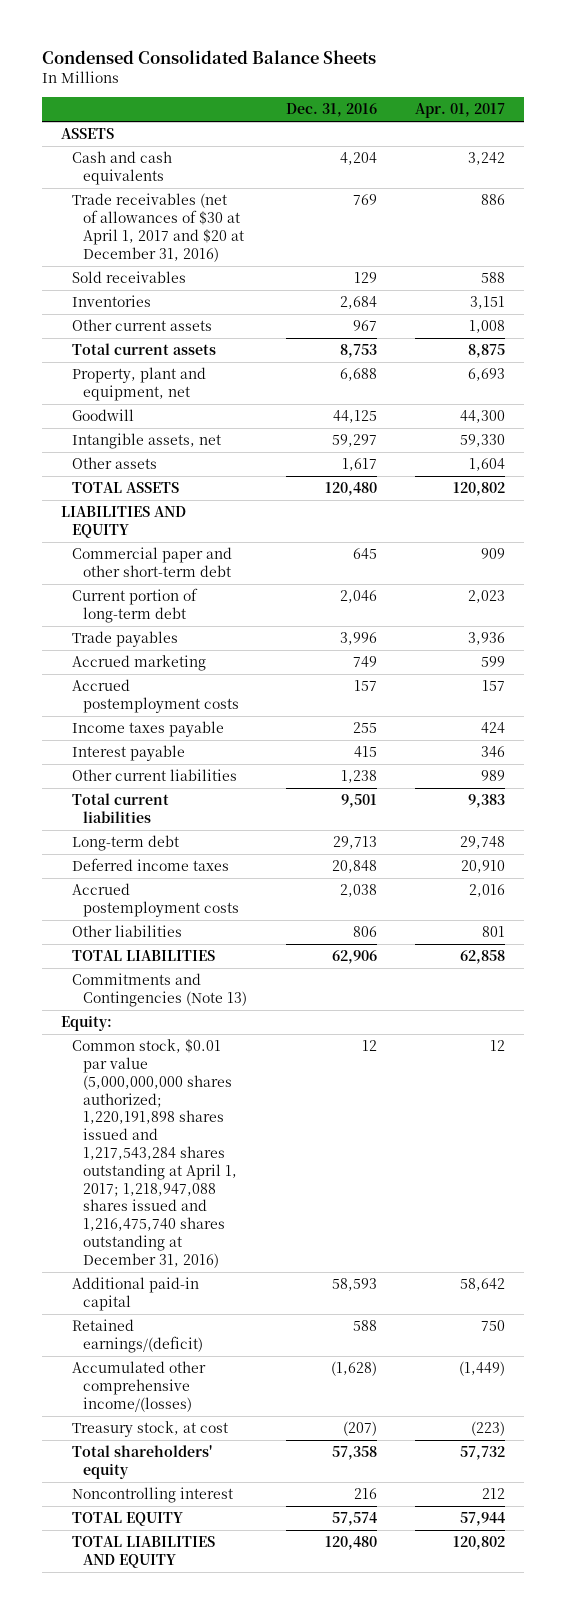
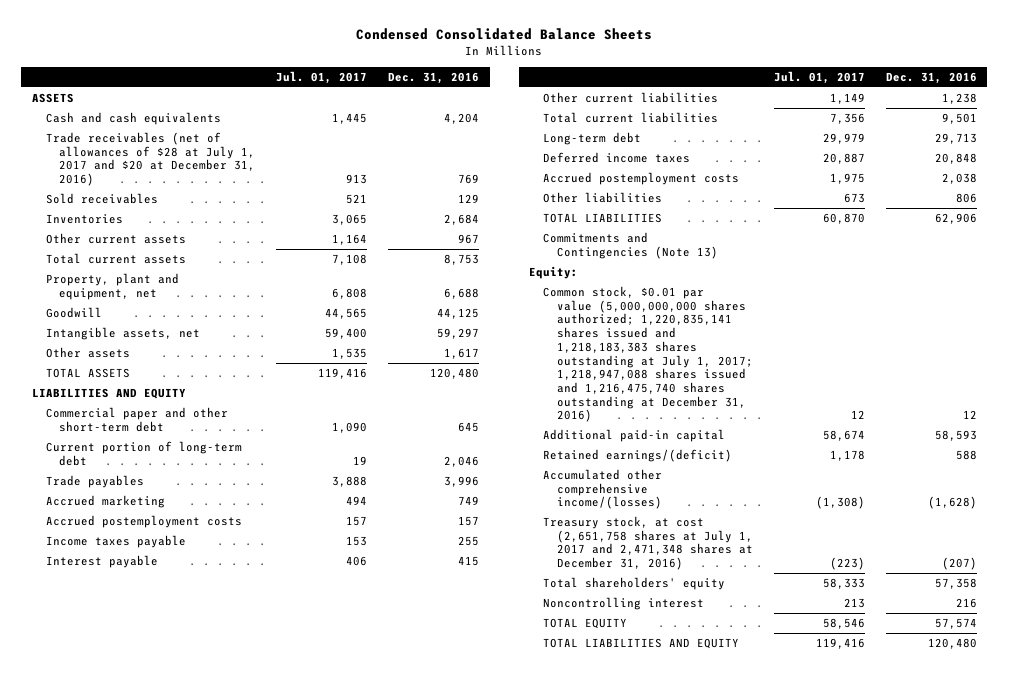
[415,103,506,119] Apr. 01, 2017 -> none
none -> [276,70,368,84] Jul. 01, 2017
[72,193,244,262] Trade receivables (net of allowances of $30 at April 1, 2017 and $20 at December 31, 2016) -> [45,132,256,187] Trade receivables (net of allowances of $28 at July 1, 2017 and $20 at December 31, 2016)
[72,1039,237,1268] Common stock, $0.01 par value (5,000,000,000 shares authorized; 1,220,191,898 shares issued and 1,217,543,284 shares outstanding at April 1, 2017; 1,218,947,088 shares issued and 1,216,475,740 shares outstanding at December 31, 2016) -> [542,286,753,423] Common stock, $0.01 par value (5,000,000,000 shares authorized; 1,220,835,141 shares issued and 1,218,183,383 shares outstanding at July 1, 2017; 1,218,947,088 shares issued and 1,216,475,740 shares outstanding at December 31, 2016)
[72,1421,229,1438] Treasury stock, at cost -> [542,516,753,571] Treasury stock, at cost (2,651,758 shares at July 1, 2017 and 2,471,348 shares at December 31, 2016)

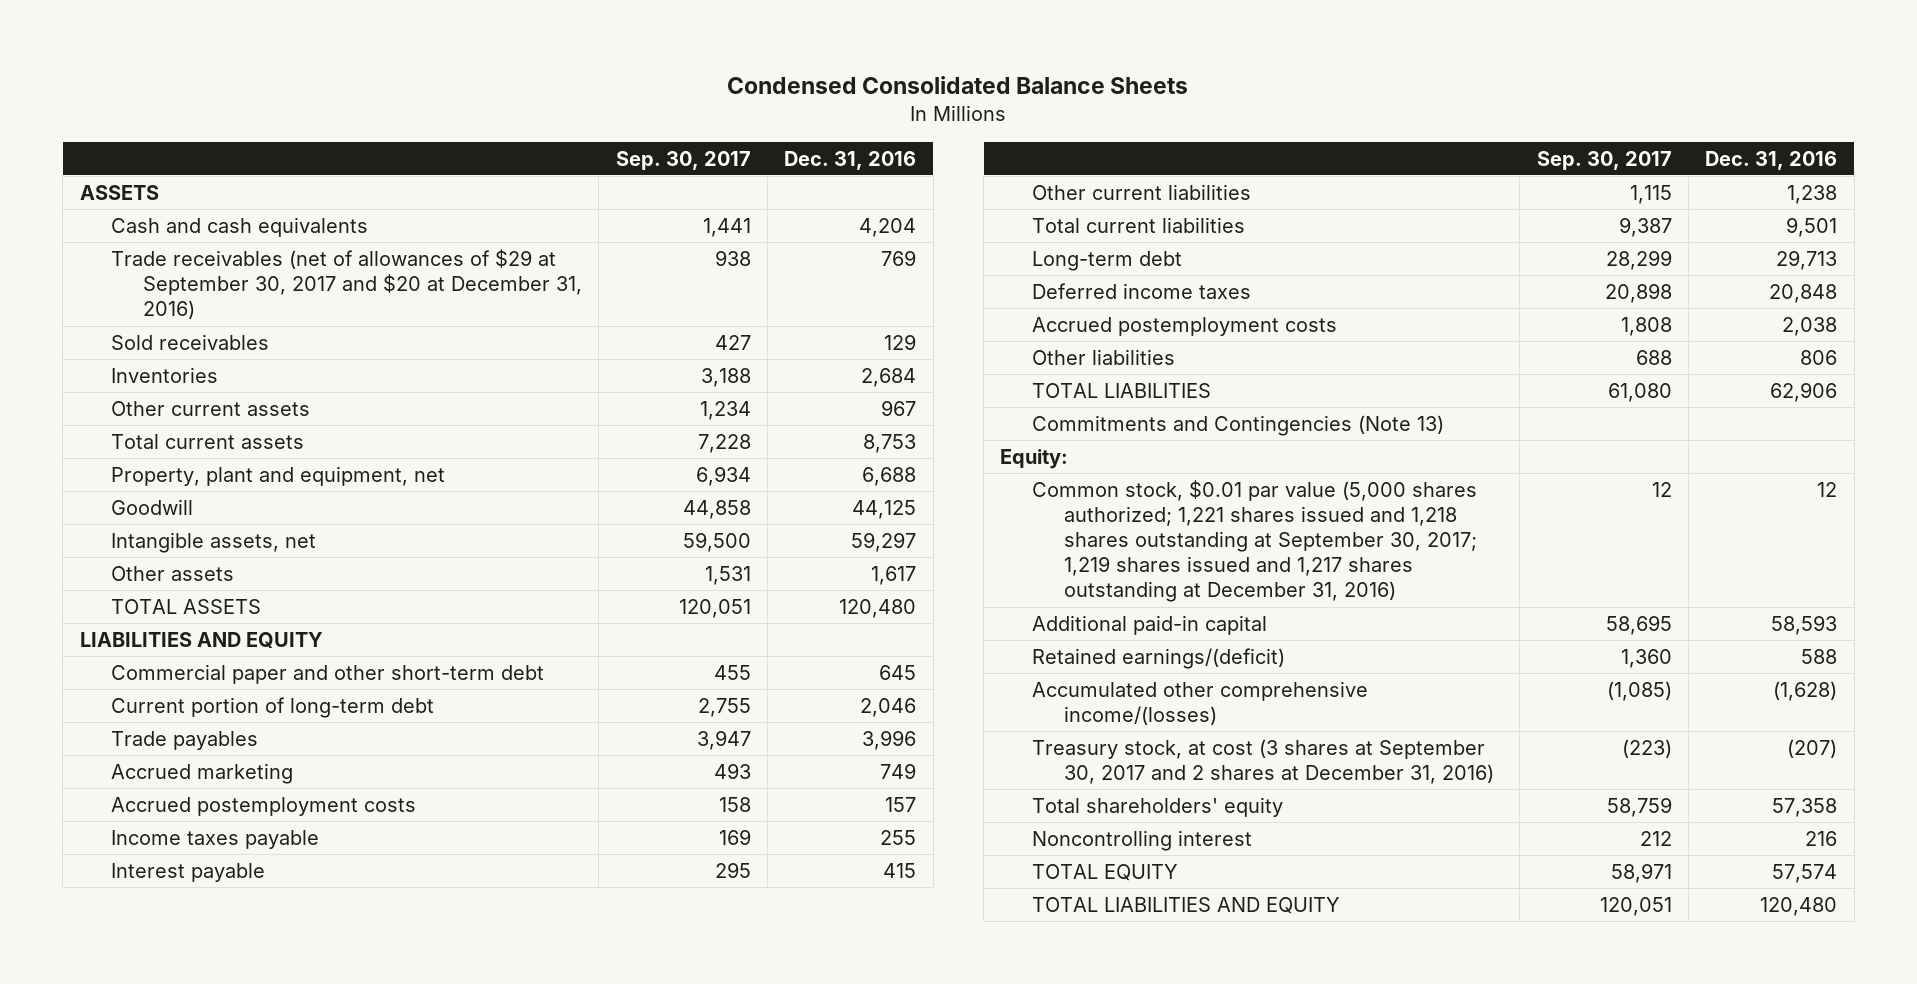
[276,70,368,84] Jul. 01, 2017 -> none
none -> [615,150,751,170] Sep. 30, 2017
[45,132,256,187] Trade receivables (net of allowances of $28 at July 1, 2017 and $20 at December 31, 2016) -> [111,249,583,320] Trade receivables (net of allowances of $29 at September 30, 2017 and $20 at December 31, 2016)
[542,286,753,423] Common stock, $0.01 par value (5,000,000,000 shares authorized; 1,220,835,141 shares issued and 1,218,183,383 shares outstanding at July 1, 2017; 1,218,947,088 shares issued and 1,216,475,740 shares outstanding at December 31, 2016) -> [1032,480,1478,603] Common stock, $0.01 par value (5,000 shares authorized; 1,221 shares issued and 1,218 shares outstanding at September 30, 2017; 1,219 shares issued and 1,217 shares outstanding at December 31, 2016)
[542,516,753,571] Treasury stock, at cost (2,651,758 shares at July 1, 2017 and 2,471,348 shares at December 31, 2016) -> [1032,739,1494,785] Treasury stock, at cost (3 shares at September 30, 2017 and 2 shares at December 31, 2016)

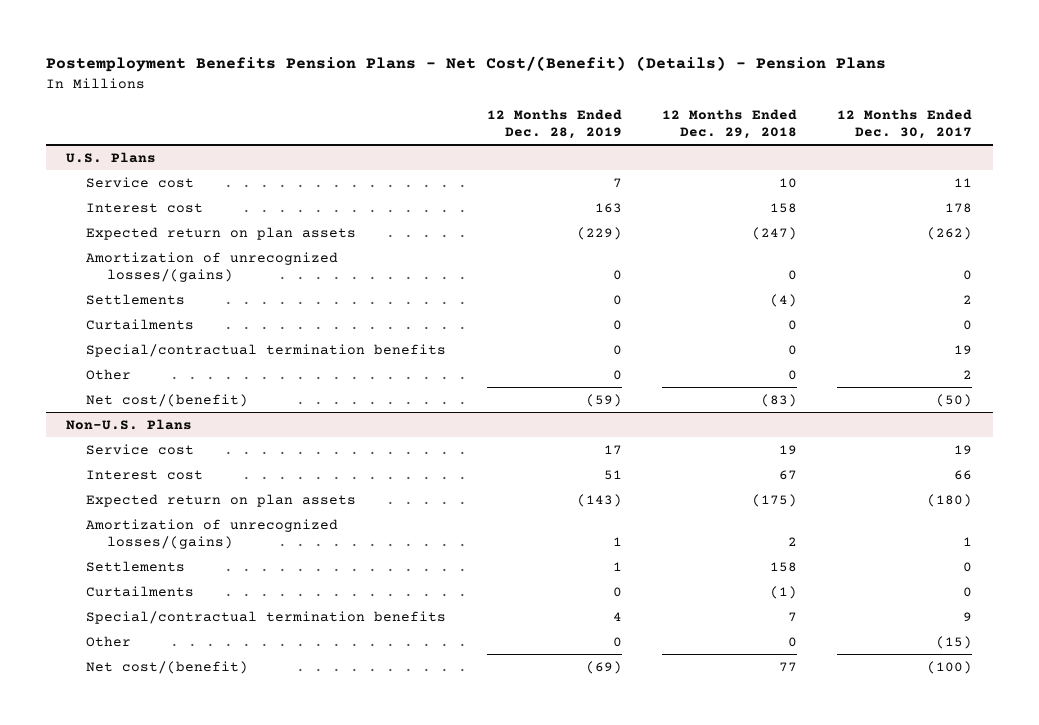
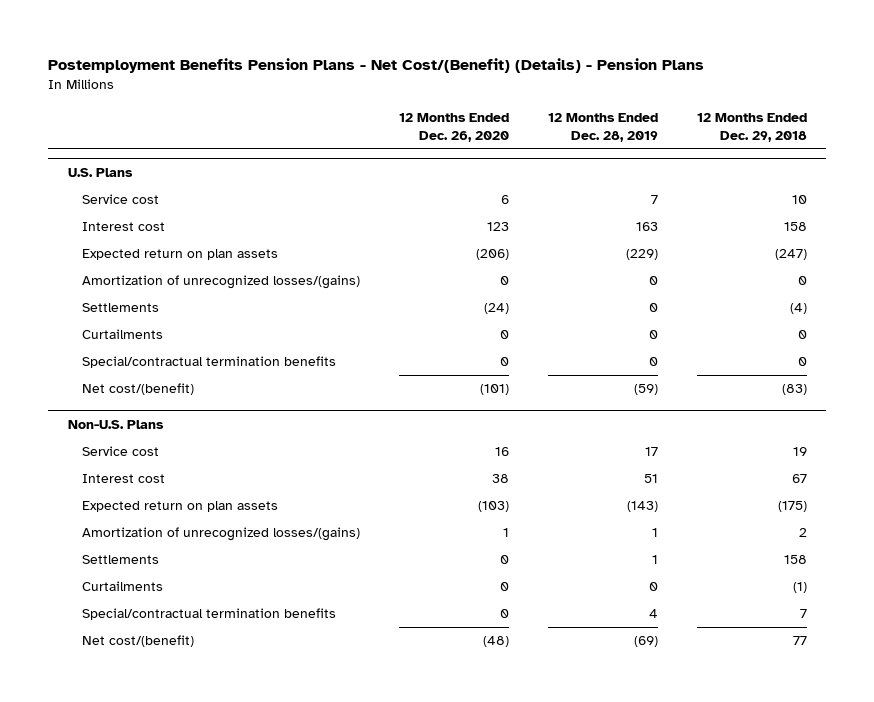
[837,108,973,139] 12 Months Ended Dec. 30, 2017 -> none
none -> [398,112,509,142] 12 Months Ended Dec. 26, 2020
[86,368,132,380] Other -> none
[86,635,132,647] Other -> none

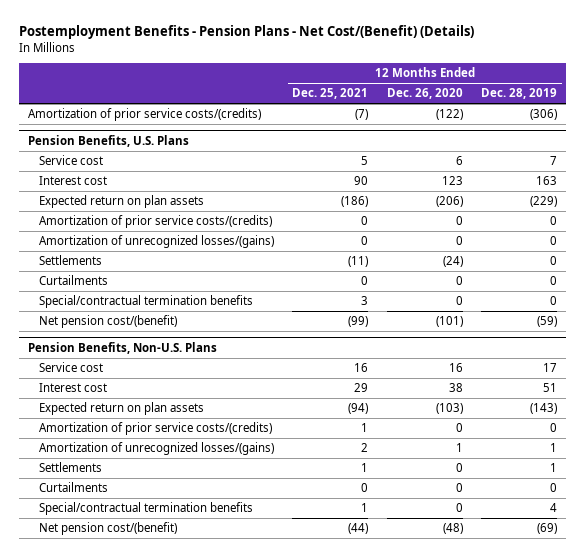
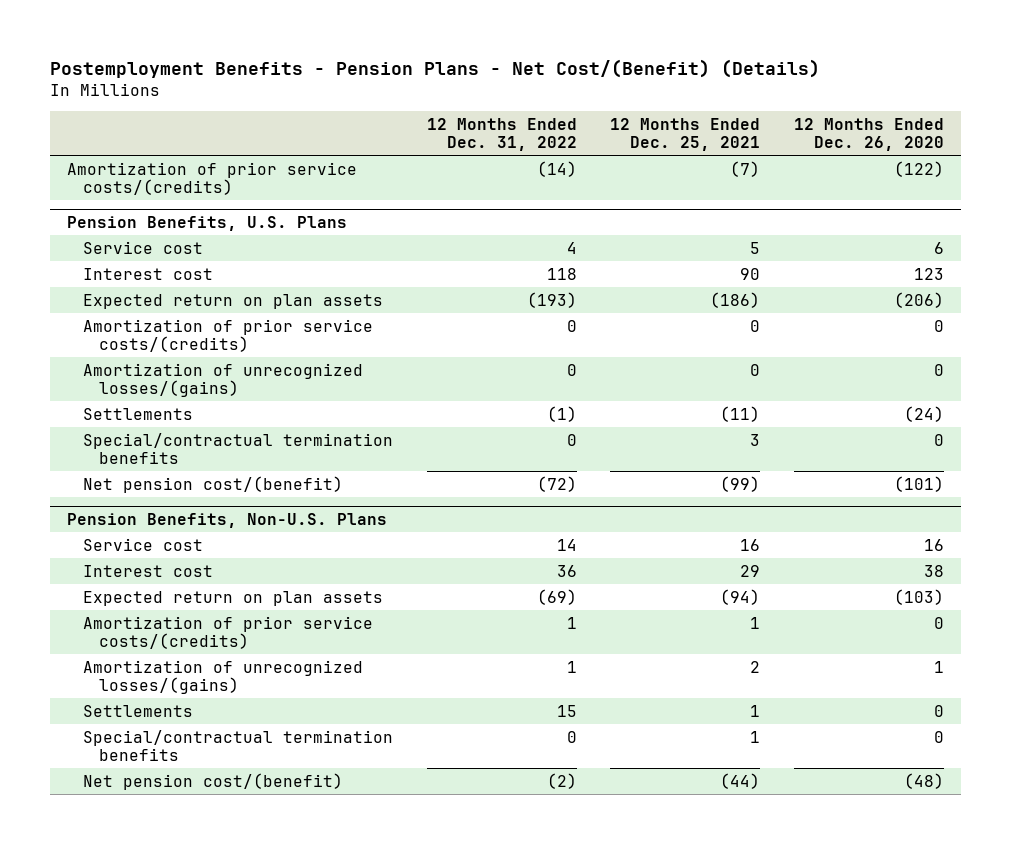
[481,88,558,100] Dec. 28, 2019 -> none
none -> [426,117,577,152] 12 Months Ended Dec. 31, 2022
[38,275,108,286] Curtailments -> none
[38,482,108,493] Curtailments -> none

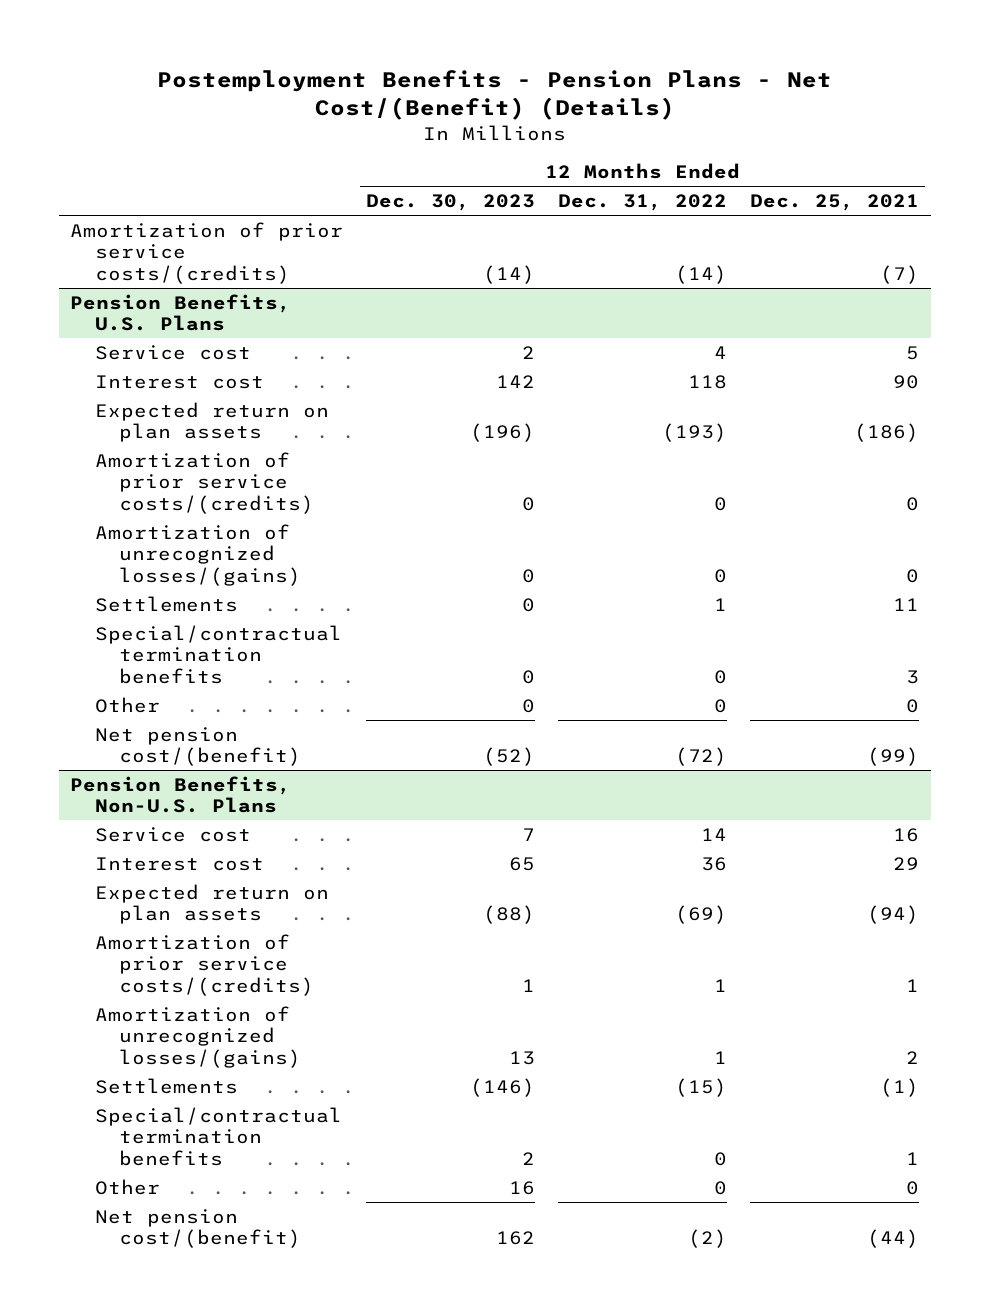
[793,117,944,152] 12 Months Ended Dec. 26, 2020 -> none
none -> [366,194,536,212] Dec. 30, 2023
[546,405,577,422] (1) -> [714,597,728,611] 1
[720,405,761,422] (11) -> [893,597,920,611] 11
none -> [94,696,160,713] Other
[556,704,577,717] 15 -> [675,1077,728,1097] (15)
[750,704,761,717] 1 -> [880,1077,920,1097] (1)
none -> [94,1178,160,1195] Other

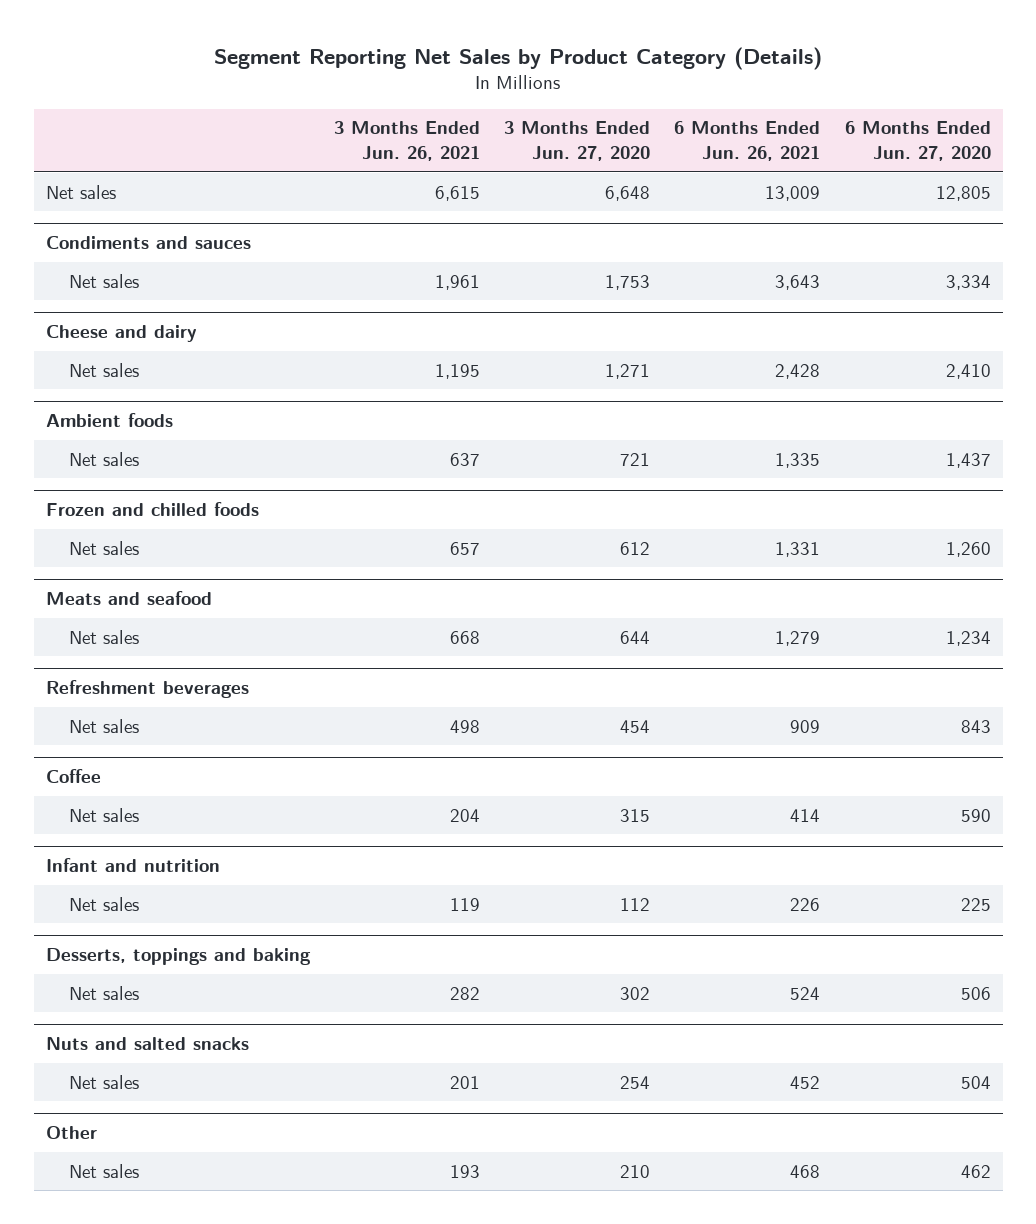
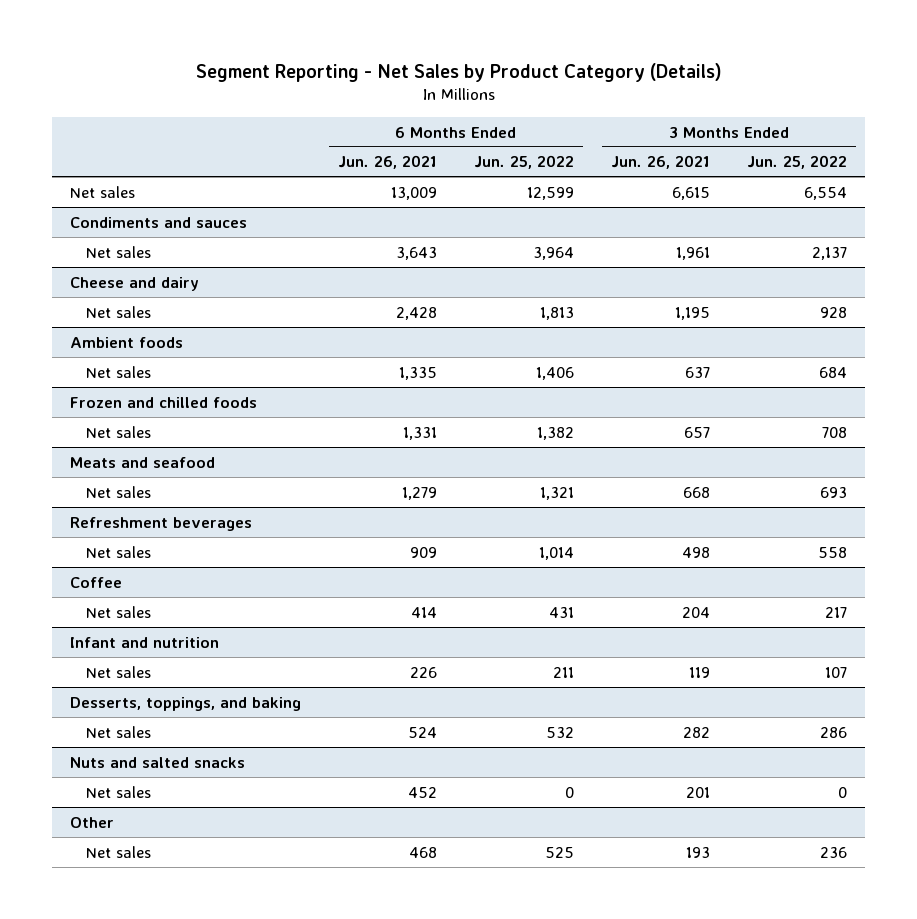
[214,46,823,70] Segment Reporting Net Sales by Product Category (Details) -> [195,62,722,82] Segment Reporting - Net Sales by Product Category (Details)
[504,121,651,162] 3 Months Ended Jun. 27, 2020 -> none
[844,121,991,162] 6 Months Ended Jun. 27, 2020 -> none
none -> [474,155,575,170] Jun. 25, 2022
none -> [746,155,847,170] Jun. 25, 2022
[45,948,311,966] Desserts, toppings and baking -> [70,696,302,711] Desserts, toppings, and baking

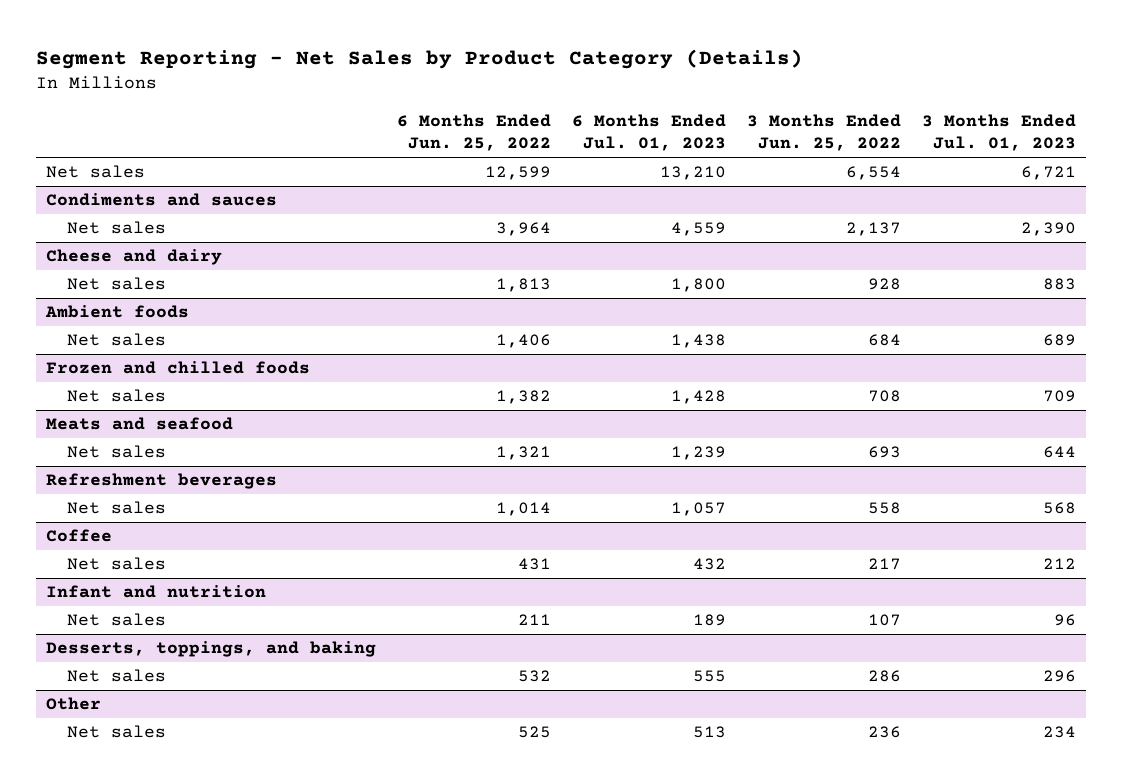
[338,155,438,170] Jun. 26, 2021 -> none
[610,155,710,170] Jun. 26, 2021 -> none
none -> [572,113,727,152] 6 Months Ended Jul. 01, 2023
none -> [921,113,1076,152] 3 Months Ended Jul. 01, 2023
[70,756,246,768] Nuts and salted snacks -> none
[86,785,152,798] Net sales -> none

